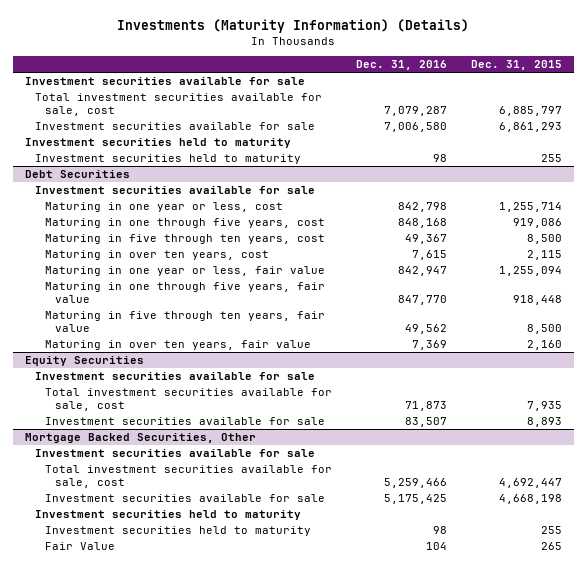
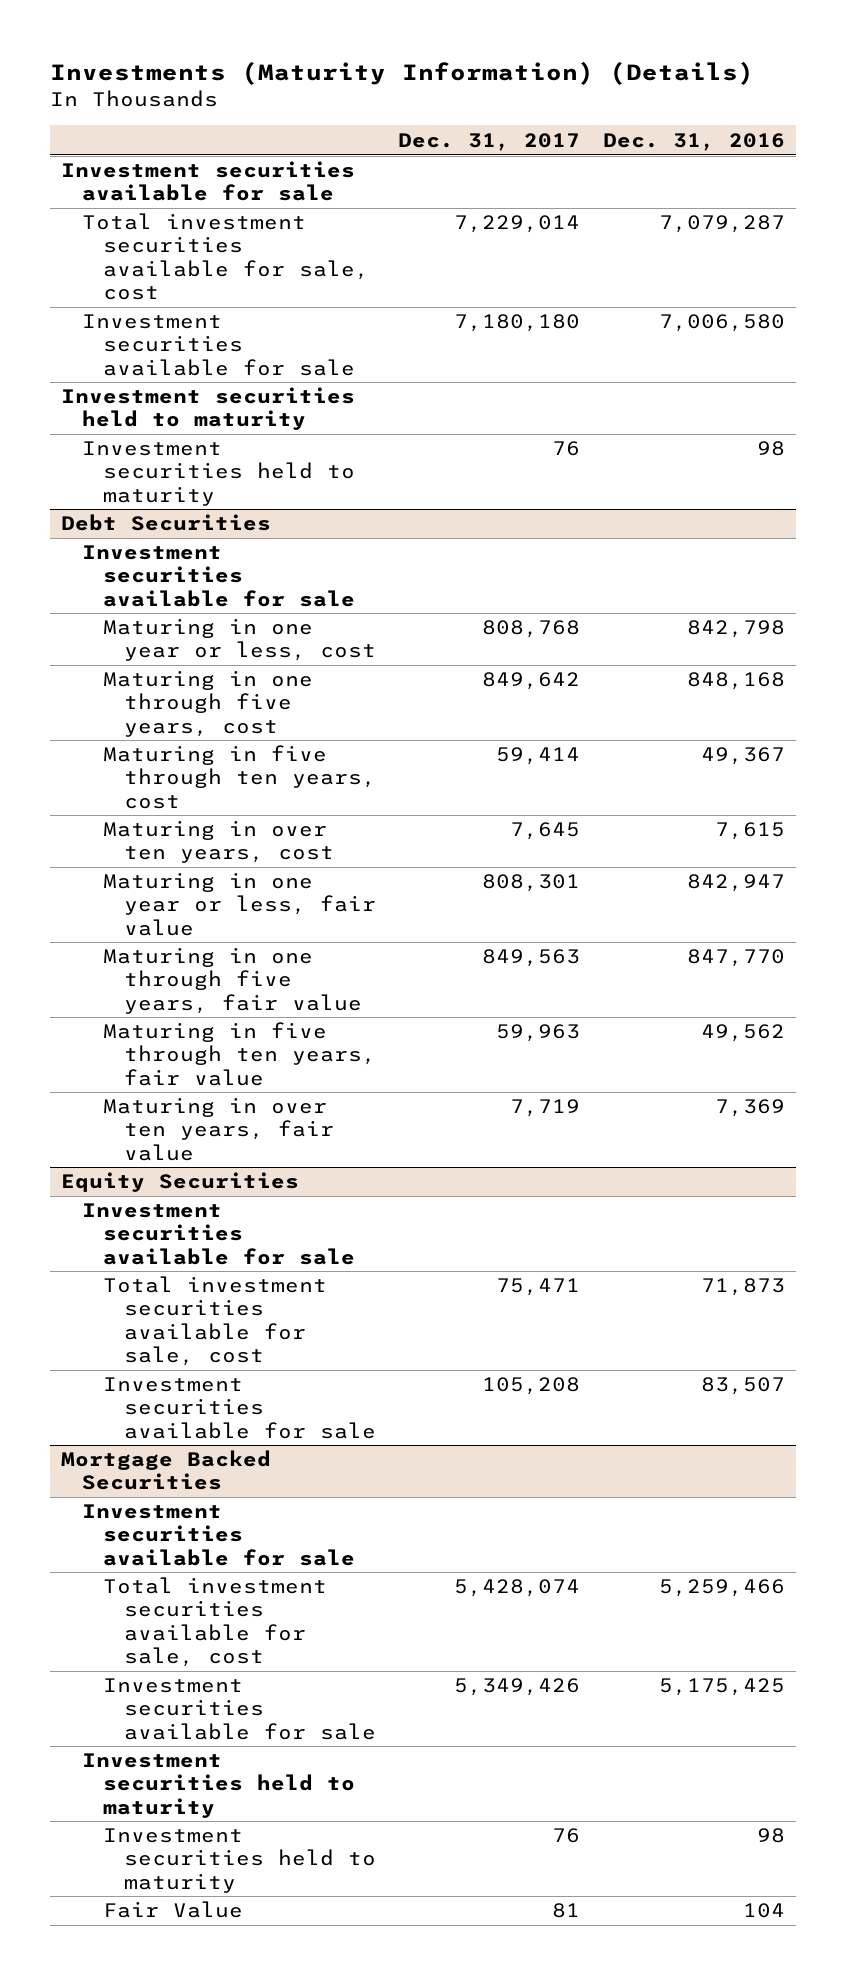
[470,60,562,71] Dec. 31, 2015 -> none
none -> [398,132,581,151] Dec. 31, 2017
[24,433,256,444] Mortgage Backed Securities, Other -> [61,1450,272,1491] Mortgage Backed Securities

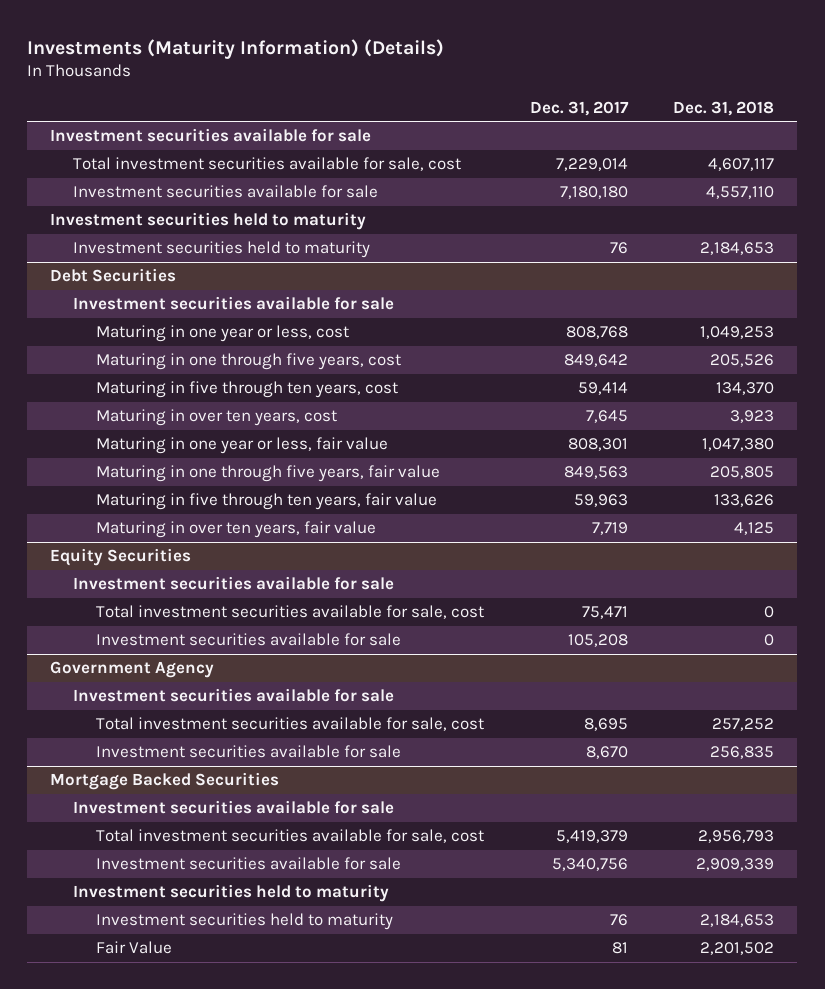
[602,132,785,151] Dec. 31, 2016 -> none
none -> [673,100,775,116] Dec. 31, 2018
none -> [50,661,215,679] Government Agency
none -> [72,688,394,703] Investment securities available for sale
none -> [95,717,484,732] Total investment securities available for sale, cost
none -> [95,745,401,759] Investment securities available for sale
[454,1579,581,1598] 5,428,074 -> [555,830,628,844] 5,419,379
[454,1678,581,1697] 5,349,426 -> [551,858,628,872] 5,340,756

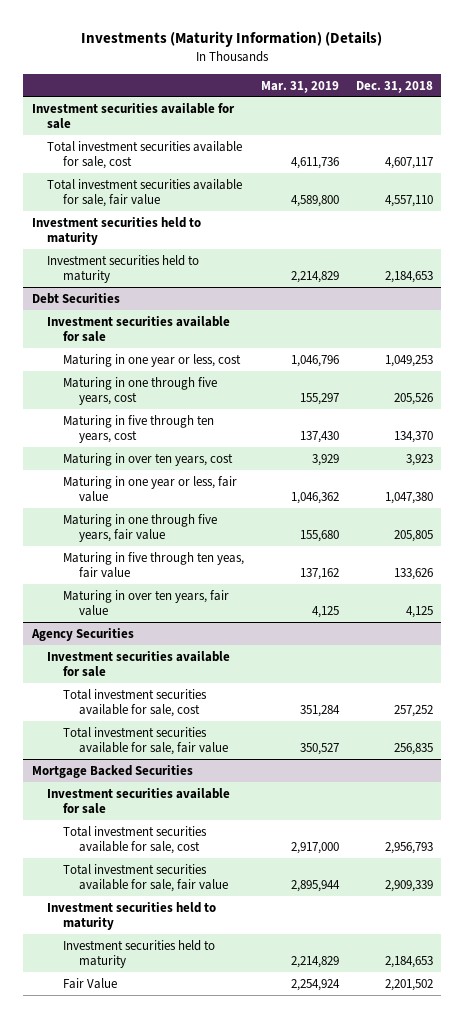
[529,100,629,116] Dec. 31, 2017 -> none
none -> [261,80,340,93] Mar. 31, 2019
[72,185,378,199] Investment securities available for sale -> [47,178,243,207] Total investment securities available for sale, fair value
[95,493,437,511] Maturing in five through ten years, fair value -> [63,551,245,578] Maturing in five through ten yeas, fair value
[50,548,192,567] Equity Securities -> none
[72,576,394,591] Investment securities available for sale -> none
[95,605,484,620] Total investment securities available for sale, cost -> none
[95,633,401,647] Investment securities available for sale -> none
[50,661,215,679] Government Agency -> [30,627,134,641] Agency Securities
[95,745,401,759] Investment securities available for sale -> [63,726,228,755] Total investment securities available for sale, fair value
[95,857,401,871] Investment securities available for sale -> [63,863,228,892] Total investment securities available for sale, fair value

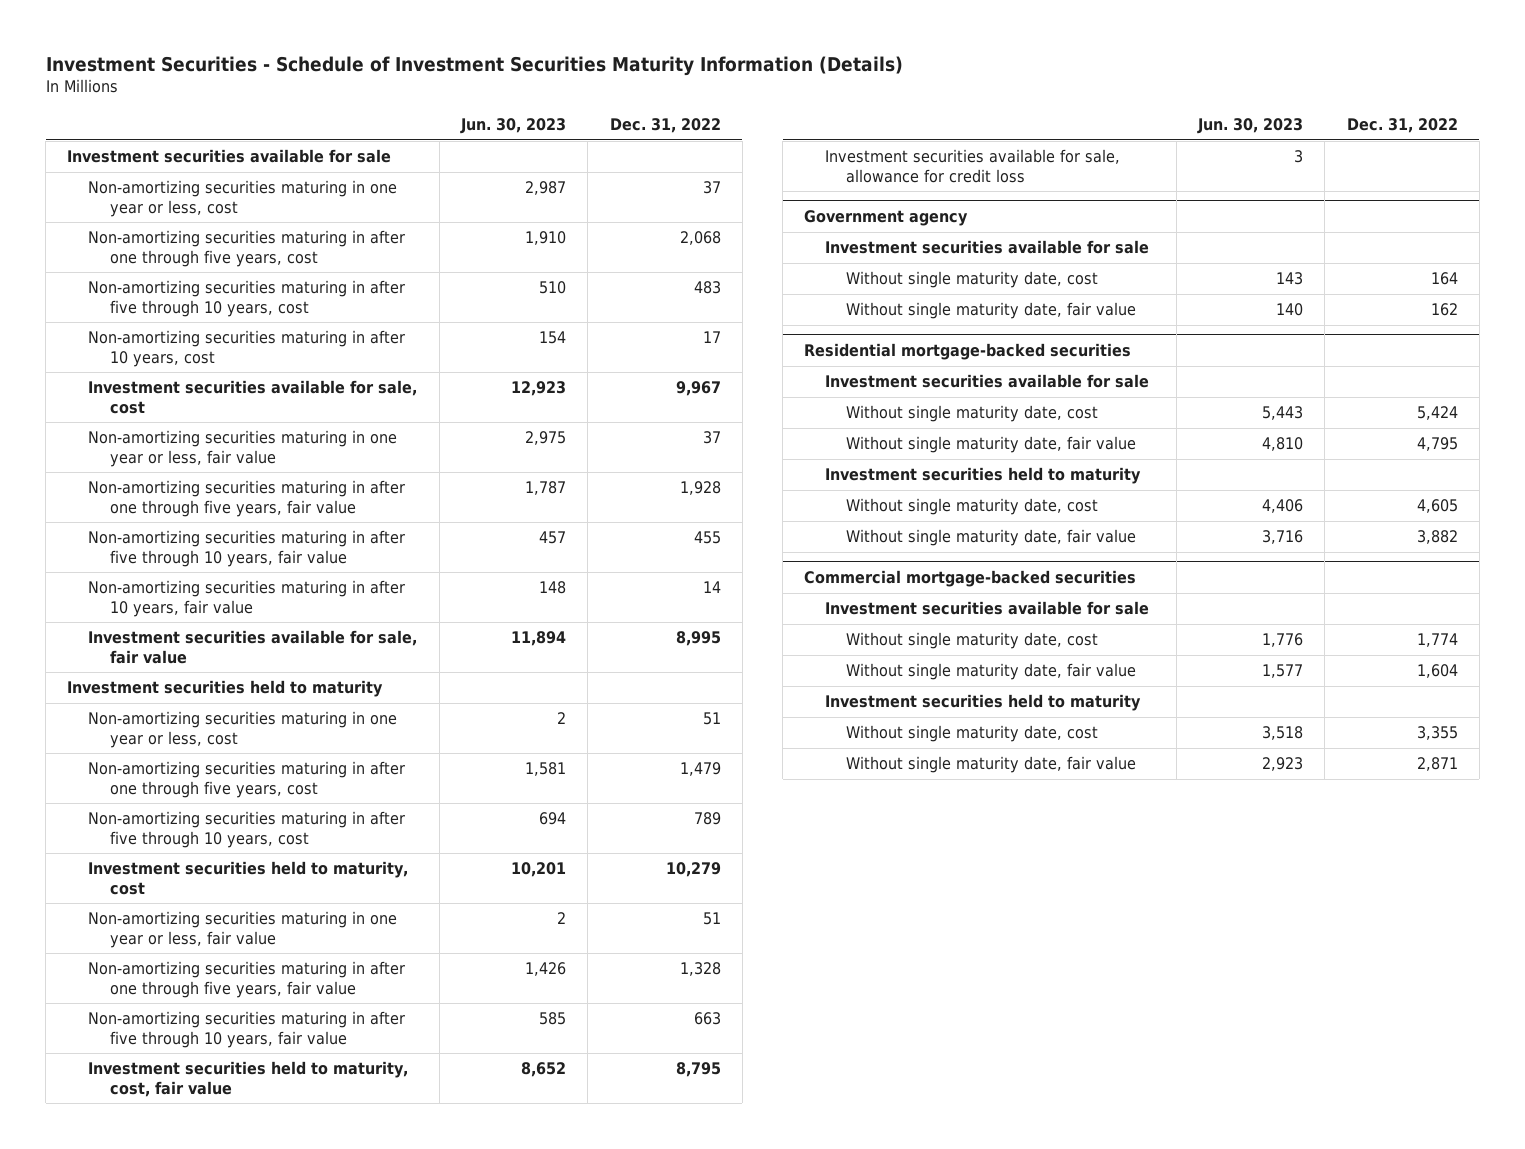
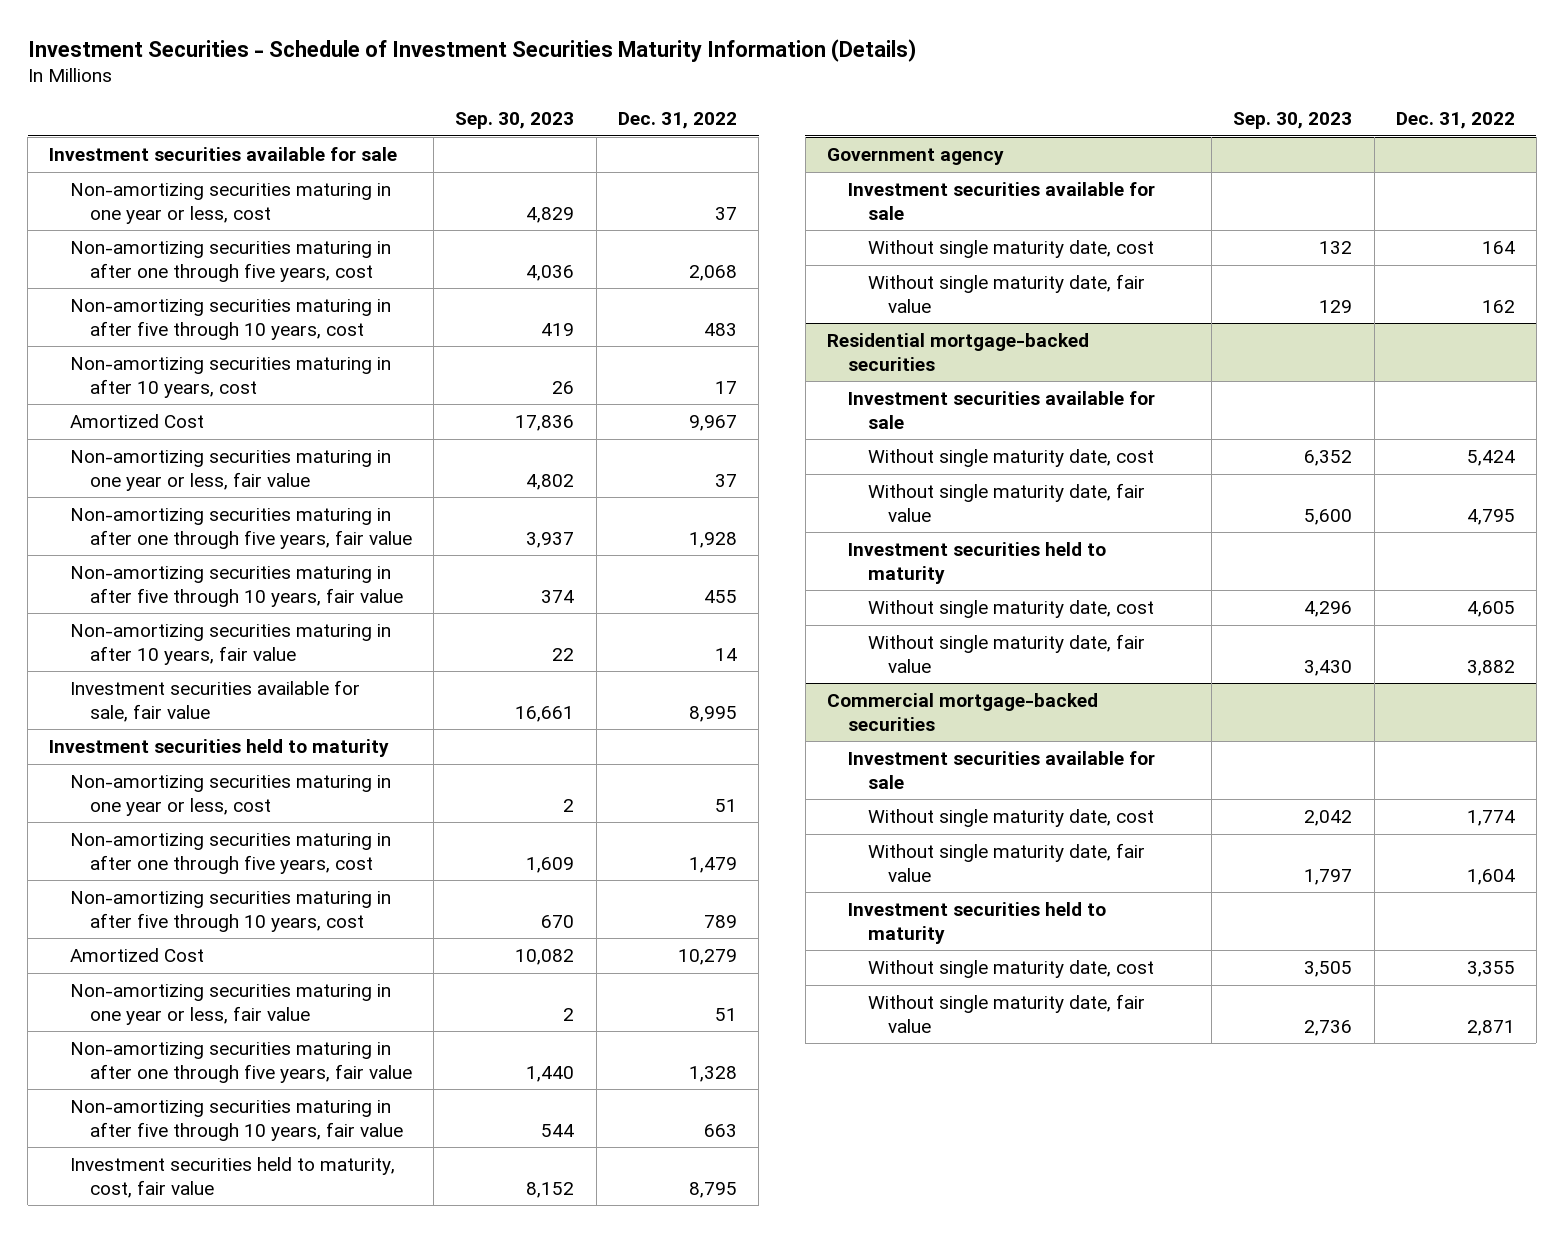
[460,117,567,134] Jun. 30, 2023 -> none
none -> [455,111,575,129] Sep. 30, 2023
[88,380,418,414] Investment securities available for sale, cost -> [69,414,204,429] Amortized Cost
[88,861,409,895] Investment securities held to maturity, cost -> [69,948,204,963] Amortized Cost
[825,149,1121,183] Investment securities available for sale, allowance for credit loss -> none

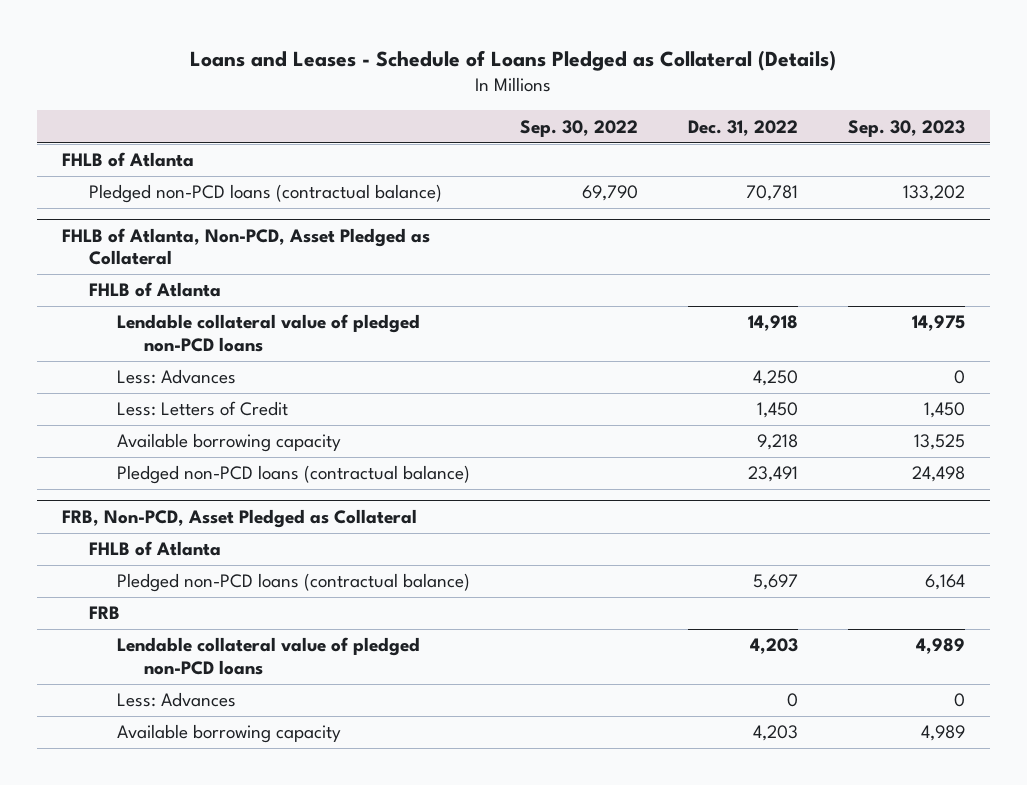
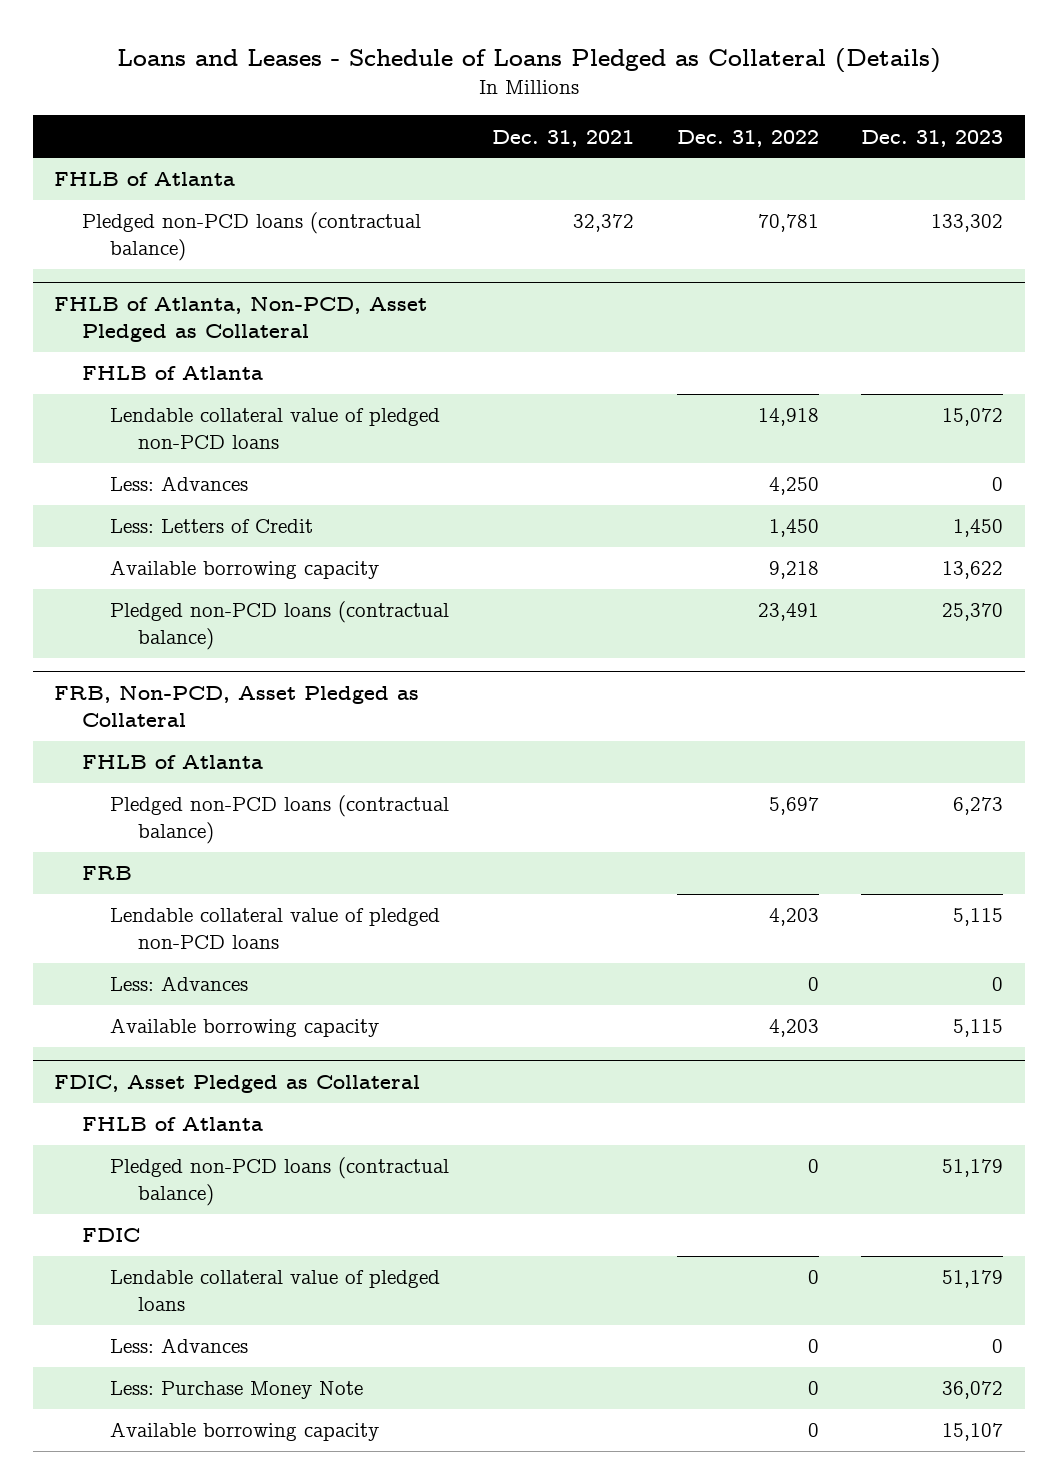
[519,119,638,137] Sep. 30, 2022 -> none
[847,119,965,137] Sep. 30, 2023 -> none
none -> [491,129,634,147] Dec. 31, 2021
none -> [861,129,1004,147] Dec. 31, 2023
none -> [54,1074,421,1093] FDIC, Asset Pledged as Collateral
none -> [82,1117,264,1132] FHLB of Atlanta
none -> [109,1157,449,1207] Pledged non-PCD loans (contractual balance)
none -> [82,1228,141,1243] FDIC
none -> [109,1270,440,1312] Lendable collateral value of pledged loans
none -> [109,1338,248,1354] Less: Advances
none -> [109,1381,363,1400] Less: Purchase Money Note
none -> [109,1422,379,1442] Available borrowing capacity

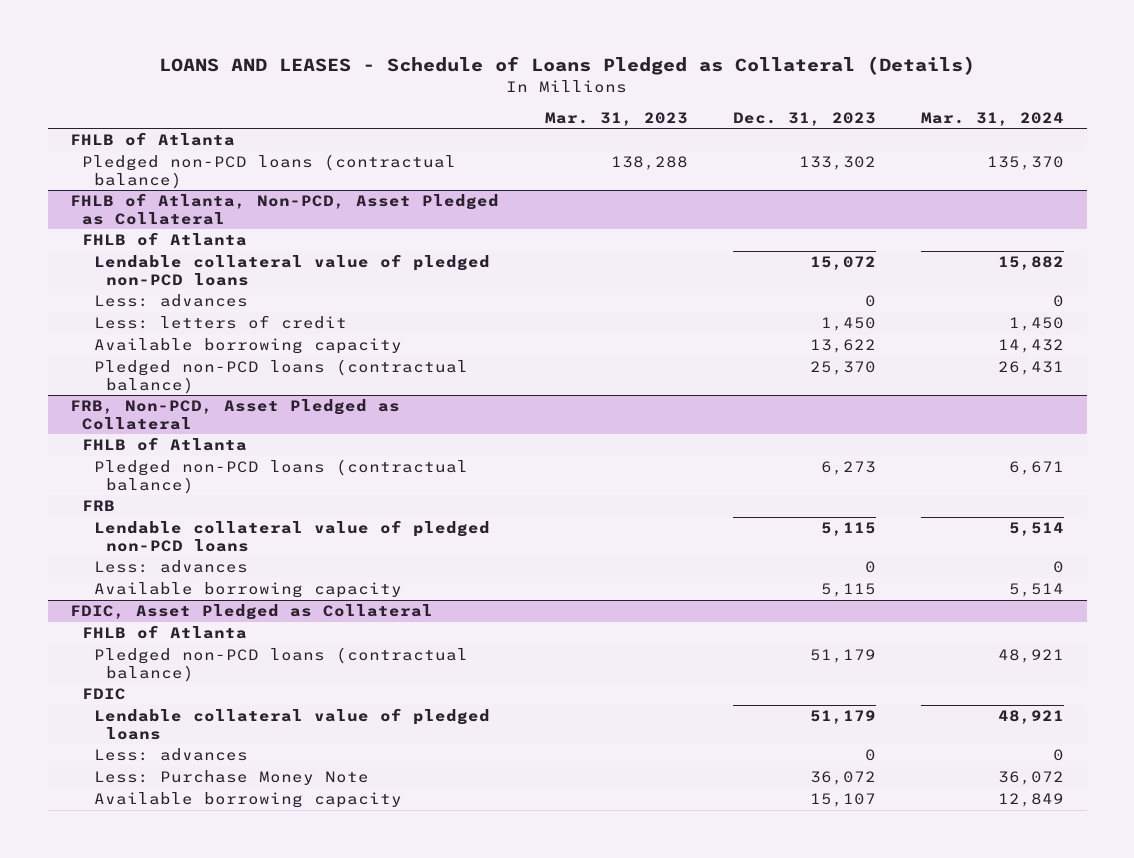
[116,47,941,73] Loans and Leases - Schedule of Loans Pledged as Collateral (Details) -> [159,56,976,76] LOANS AND LEASES - Schedule of Loans Pledged as Collateral (Details)
[491,129,634,147] Dec. 31, 2021 -> none
[676,129,819,147] Dec. 31, 2022 -> none
none -> [544,111,688,126] Mar. 31, 2023
none -> [921,111,1065,126] Mar. 31, 2024
[109,476,248,492] Less: Advances -> [93,294,248,308] Less: advances
[109,519,313,534] Less: Letters of Credit -> [93,315,347,330] Less: letters of credit
[109,976,248,992] Less: Advances -> [93,560,248,574] Less: advances
[109,1338,248,1354] Less: Advances -> [93,748,248,762] Less: advances

